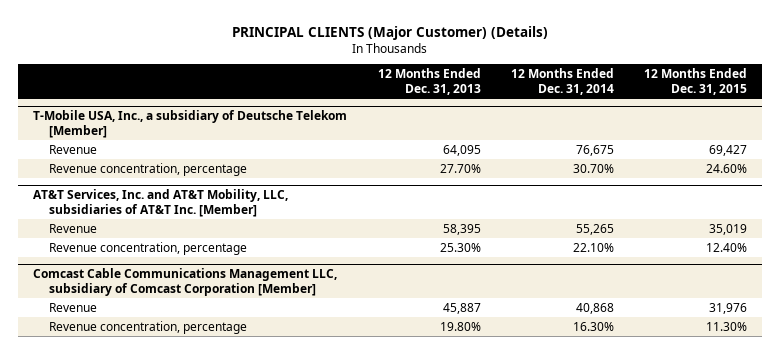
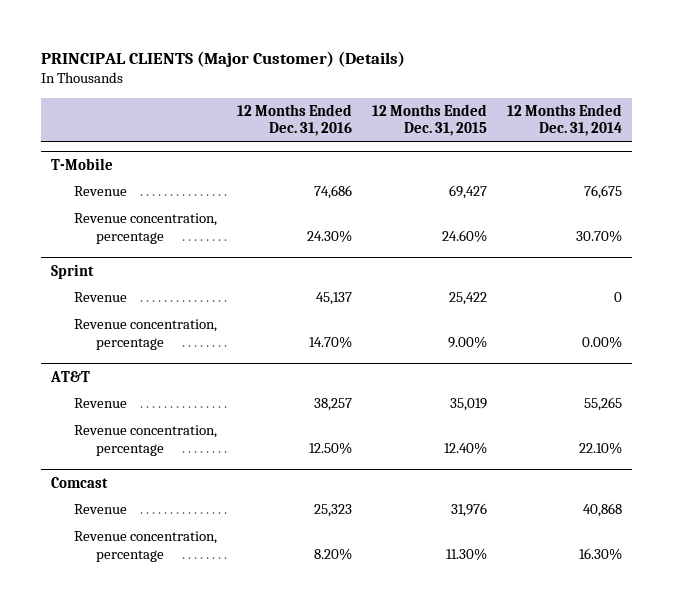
[377,68,481,95] 12 Months Ended Dec. 31, 2013 -> none
none -> [236,103,352,137] 12 Months Ended Dec. 31, 2016
[33,110,348,138] T-Mobile USA, Inc., a subsidiary of Deutsche Telekom [Member] -> [51,158,114,171] T-Mobile
none -> [51,264,95,280] Sprint
none -> [73,292,127,303] Revenue
none -> [73,319,217,350] Revenue concentration, percentage
[33,189,289,217] AT&T Services, Inc. and AT&T Mobility, LLC, subsidiaries of AT&T Inc. [Member] -> [50,371,91,383] AT&T
[33,268,338,296] Comcast Cable Communications Management LLC, subsidiary of Comcast Corporation [Member] -> [51,477,109,489] Comcast

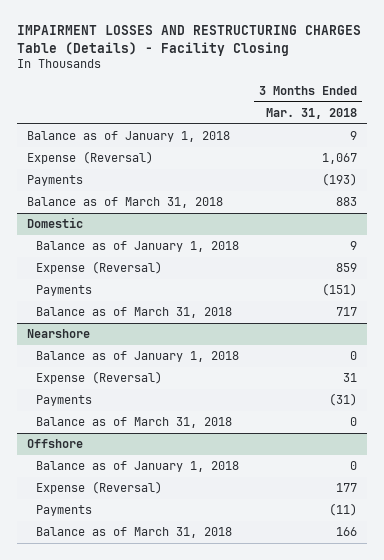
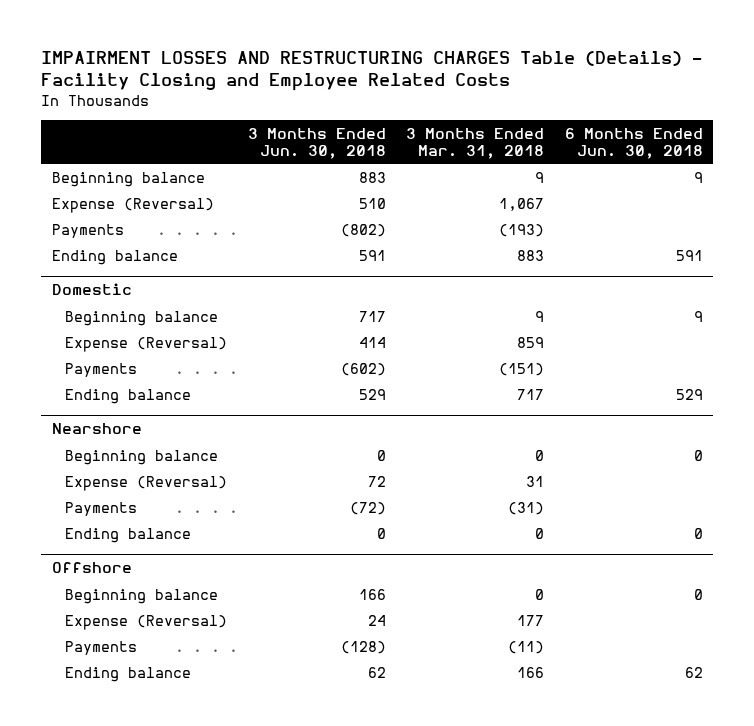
[17,24,362,56] IMPAIRMENT LOSSES AND RESTRUCTURING CHARGES Table (Details) - Facility Closing -> [41,50,703,92] IMPAIRMENT LOSSES AND RESTRUCTURING CHARGES Table (Details) - Facility Closing and Employee Related Costs
none -> [247,127,386,159] 3 Months Ended Jun. 30, 2018
none -> [564,127,703,159] 6 Months Ended Jun. 30, 2018
[27,131,231,143] Balance as of January 1, 2018 -> [51,171,205,187] Beginning balance
[27,197,224,209] Balance as of March 31, 2018 -> [51,249,178,265] Ending balance
[36,241,240,253] Balance as of January 1, 2018 -> [65,310,219,326] Beginning balance
[36,307,233,319] Balance as of March 31, 2018 -> [65,388,192,404] Ending balance
[36,351,240,363] Balance as of January 1, 2018 -> [65,449,219,465] Beginning balance
[36,417,233,429] Balance as of March 31, 2018 -> [65,527,192,543] Ending balance
[36,461,240,473] Balance as of January 1, 2018 -> [65,588,219,604] Beginning balance
[36,527,233,539] Balance as of March 31, 2018 -> [65,666,192,682] Ending balance

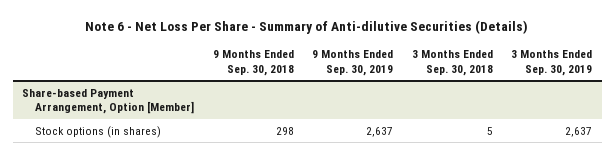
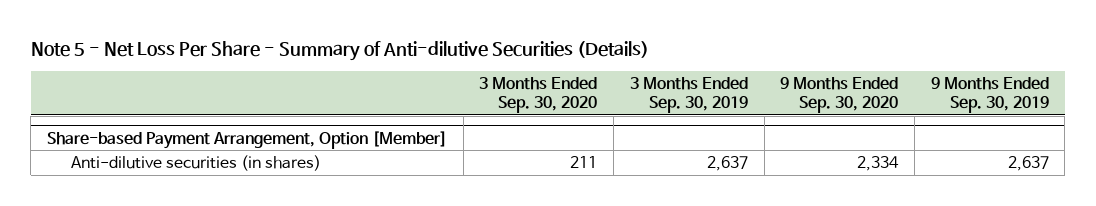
[85,19,529,34] Note 6 - Net Loss Per Share - Summary of Anti-dilutive Securities (Details) -> [30,41,649,62] Note 5 - Net Loss Per Share - Summary of Anti-dilutive Securities (Details)
[212,50,294,76] 9 Months Ended Sep. 30, 2018 -> none
[411,50,493,76] 3 Months Ended Sep. 30, 2018 -> none
none -> [479,77,598,114] 3 Months Ended Sep. 30, 2020
none -> [780,77,899,114] 9 Months Ended Sep. 30, 2020
[35,125,162,138] Stock options (in shares) -> [71,155,322,172] Anti-dilutive securities (in shares)

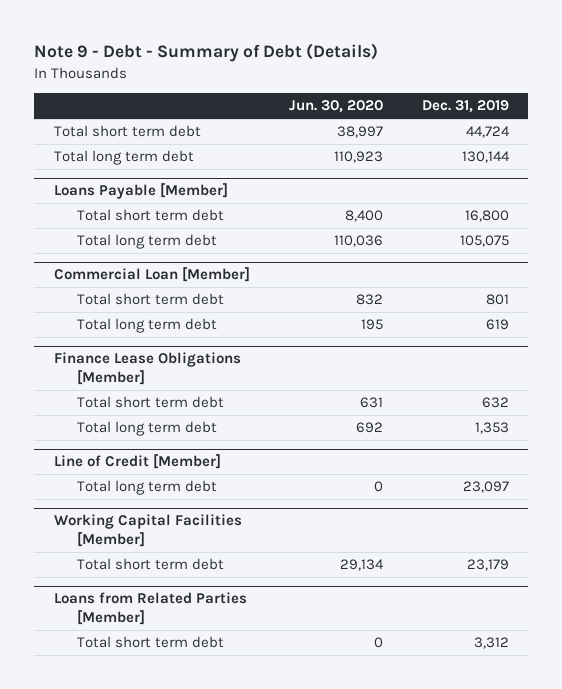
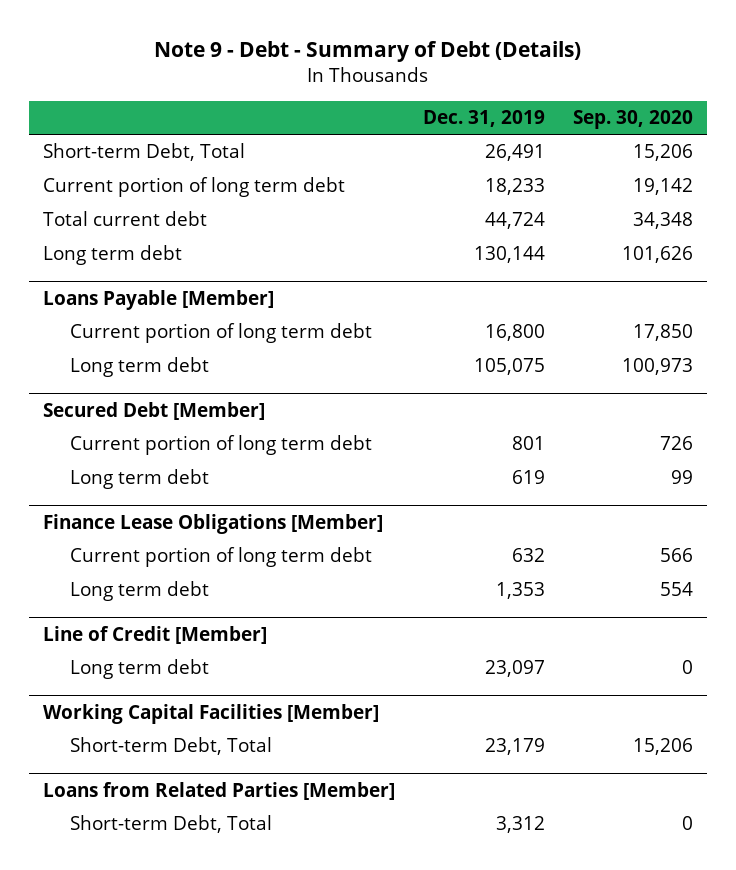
[288,100,383,114] Jun. 30, 2020 -> none
none -> [573,110,694,130] Sep. 30, 2020
none -> [42,143,245,162] Short-term Debt, Total
none -> [42,177,345,198] Current portion of long term debt
[53,125,201,138] Total short term debt -> [42,211,207,227] Total current debt
[53,150,194,166] Total long term debt -> [42,245,182,266] Long term debt
[53,267,250,283] Commercial Loan [Member] -> none
[77,293,225,306] Total short term debt -> none
[77,209,225,222] Total short term debt -> [69,323,372,344] Current portion of long term debt
[77,234,218,250] Total long term debt -> [69,357,209,378] Long term debt
none -> [42,402,265,421] Secured Debt [Member]
none -> [69,435,372,456] Current portion of long term debt
[77,318,218,334] Total long term debt -> [69,469,209,490] Long term debt
[77,396,225,409] Total short term debt -> [69,547,372,568] Current portion of long term debt
[77,421,218,437] Total long term debt -> [69,581,209,602] Long term debt
[77,480,218,496] Total long term debt -> [69,659,209,680] Long term debt
[77,558,225,571] Total short term debt -> [69,737,272,756] Short-term Debt, Total
[77,636,225,649] Total short term debt -> [69,815,272,834] Short-term Debt, Total

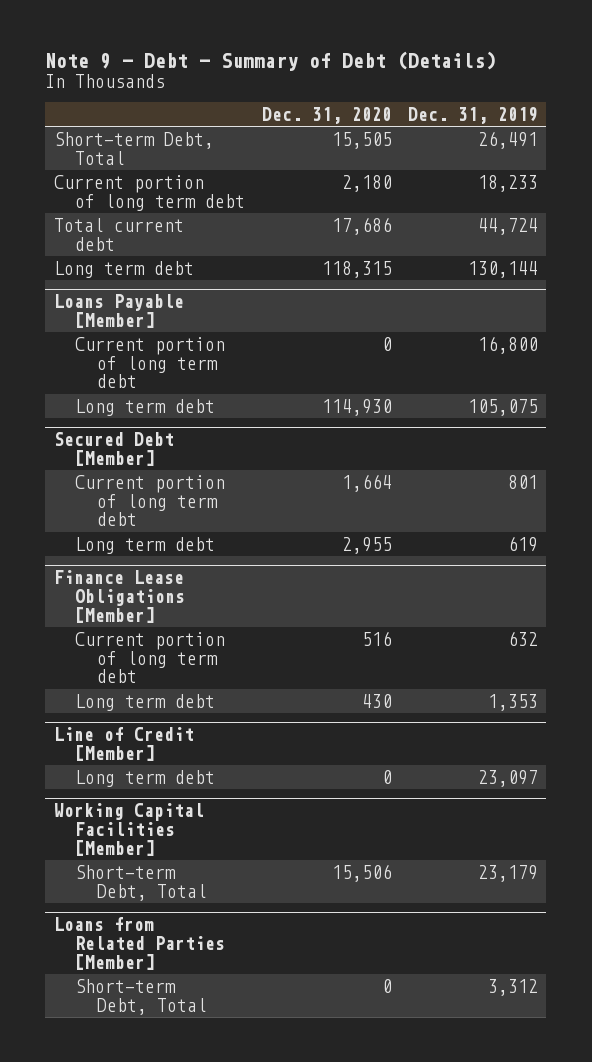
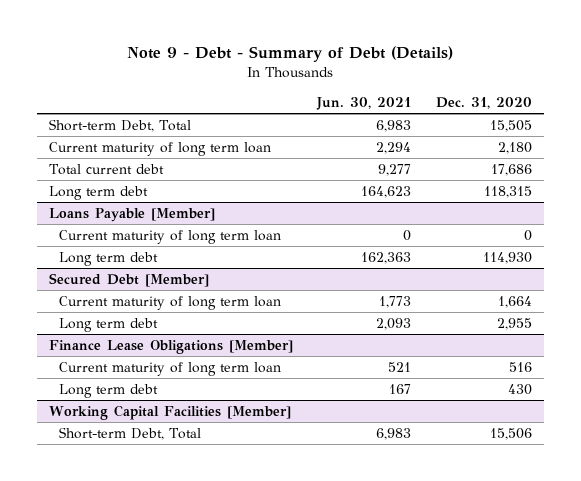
[408,106,539,124] Dec. 31, 2019 -> none
none -> [316,96,412,110] Jun. 30, 2021
[53,174,246,211] Current portion of long term debt -> [48,141,271,156] Current maturity of long term loan
[75,336,226,389] Current portion of long term debt -> [58,229,281,244] Current maturity of long term loan
[75,474,226,527] Current portion of long term debt -> [58,295,281,310] Current maturity of long term loan
[75,631,226,684] Current portion of long term debt -> [58,361,281,376] Current maturity of long term loan
[53,727,194,761] Line of Credit [Member] -> none
[75,769,216,787] Long term debt -> none
[53,917,226,970] Loans from Related Parties [Member] -> none
[75,978,208,1015] Short-term Debt, Total -> none

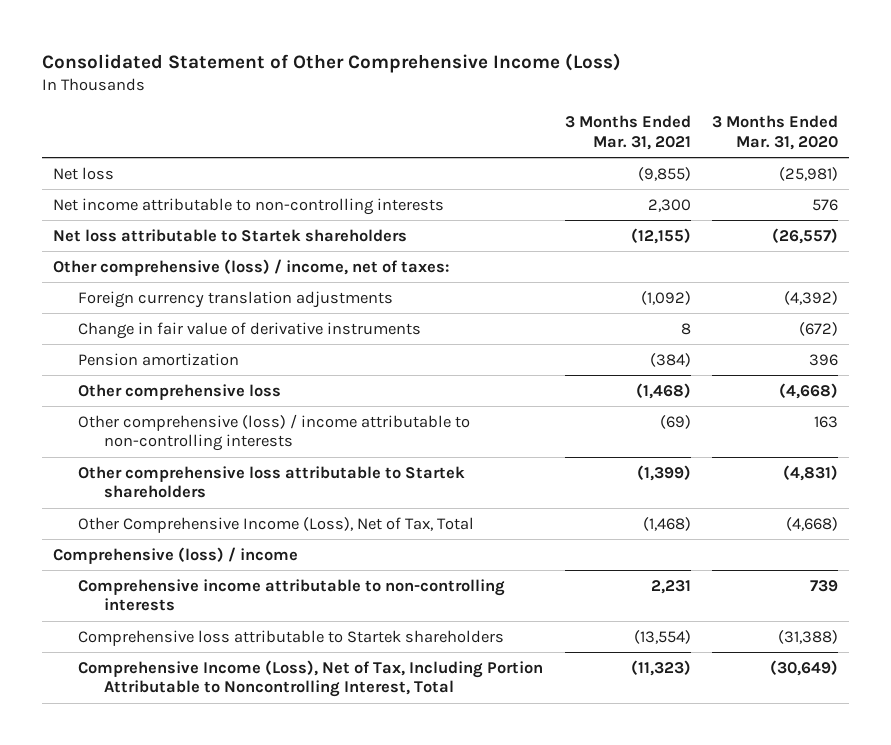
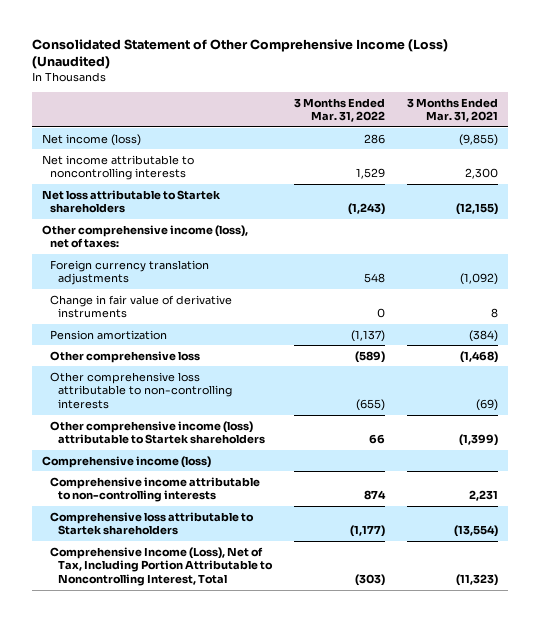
[42,52,622,73] Consolidated Statement of Other Comprehensive Income (Loss) -> [31,38,448,69] Consolidated Statement of Other Comprehensive Income (Loss) (Unaudited)
[711,115,838,150] 3 Months Ended Mar. 31, 2020 -> none
none -> [293,97,385,123] 3 Months Ended Mar. 31, 2022
[52,166,114,180] Net loss -> [42,133,142,146] Net income (loss)
[52,197,444,215] Net income attributable to non-controlling interests -> [42,154,195,181] Net income attributable to noncontrolling interests
[52,258,449,276] Other comprehensive (loss) / income, net of taxes: -> [42,224,249,249] Other comprehensive income (loss), net of taxes:
[78,516,475,533] Other Comprehensive Income (Loss), Net of Tax, Total -> none
[78,413,471,452] Other comprehensive (loss) / income attributable to non-controlling interests -> [50,371,233,409] Other comprehensive loss attributable to non-controlling interests
[78,465,466,499] Other comprehensive loss attributable to Startek shareholders -> [50,420,266,445] Other comprehensive income (loss) attributable to Startek shareholders
[52,546,298,564] Comprehensive (loss) / income -> [42,455,212,468] Comprehensive income (loss)

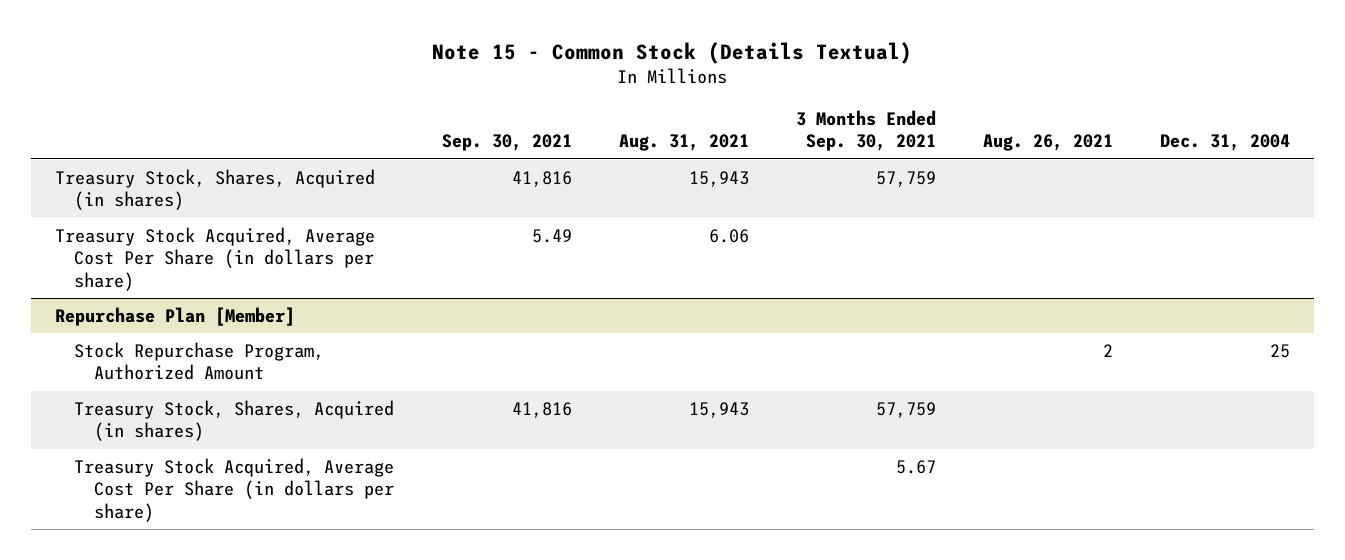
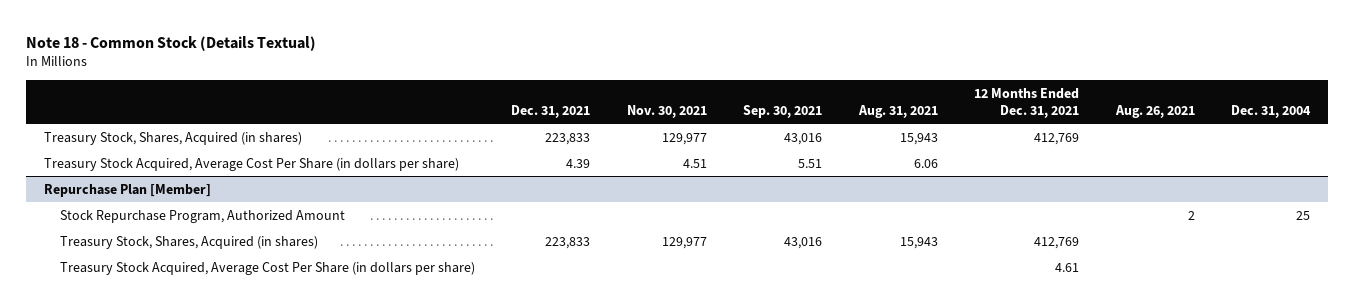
[432,41,913,64] Note 15 - Common Stock (Details Textual) -> [26,35,317,51] Note 18 - Common Stock (Details Textual)
[795,109,936,152] 3 Months Ended Sep. 30, 2021 -> none
none -> [511,104,591,118] Dec. 31, 2021
none -> [626,104,707,118] Nov. 30, 2021
none -> [974,87,1080,118] 12 Months Ended Dec. 31, 2021
[511,170,572,187] 41,816 -> [784,132,823,145] 43,016
[531,228,572,243] 5.49 -> [798,158,823,168] 5.51
[511,401,572,418] 41,816 -> [784,236,823,249] 43,016

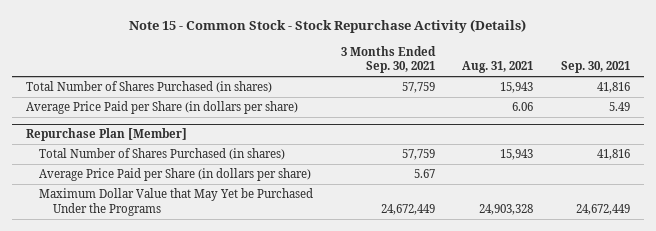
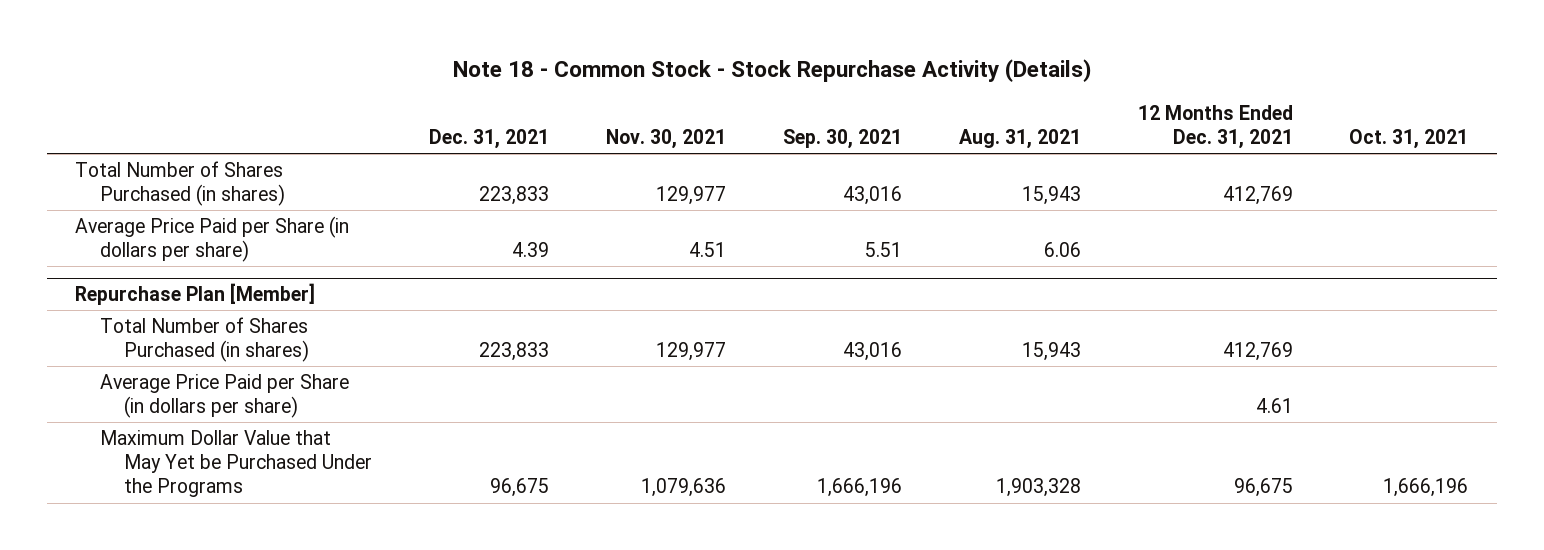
[129,19,527,34] Note 15 - Common Stock - Stock Repurchase Activity (Details) -> [452,59,1091,83] Note 18 - Common Stock - Stock Repurchase Activity (Details)
[340,45,436,74] 3 Months Ended Sep. 30, 2021 -> none
none -> [429,129,550,150] Dec. 31, 2021
none -> [605,129,726,150] Nov. 30, 2021
none -> [1137,105,1293,150] 12 Months Ended Dec. 31, 2021
none -> [1349,129,1469,150] Oct. 31, 2021
[596,82,630,94] 41,816 -> [842,186,902,206] 43,016
[608,102,630,112] 5.49 -> [864,242,902,258] 5.51
[596,149,630,161] 41,816 -> [842,342,902,362] 43,016
[479,203,534,215] 24,903,328 -> [995,478,1081,498] 1,903,328
[575,203,630,215] 24,672,449 -> [816,478,902,498] 1,666,196

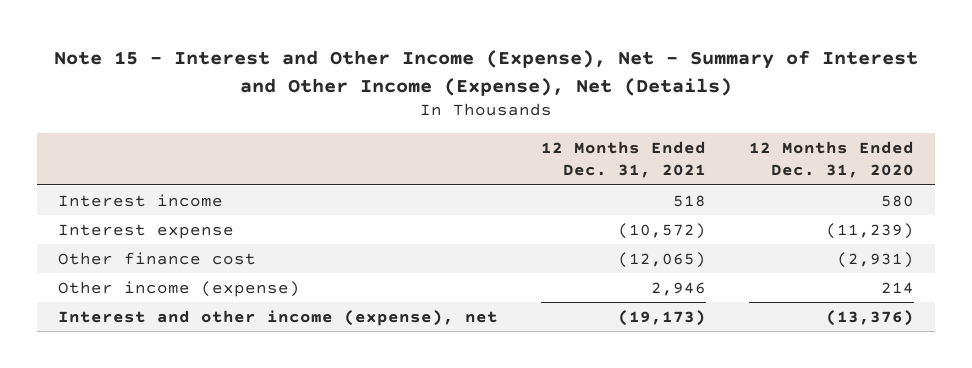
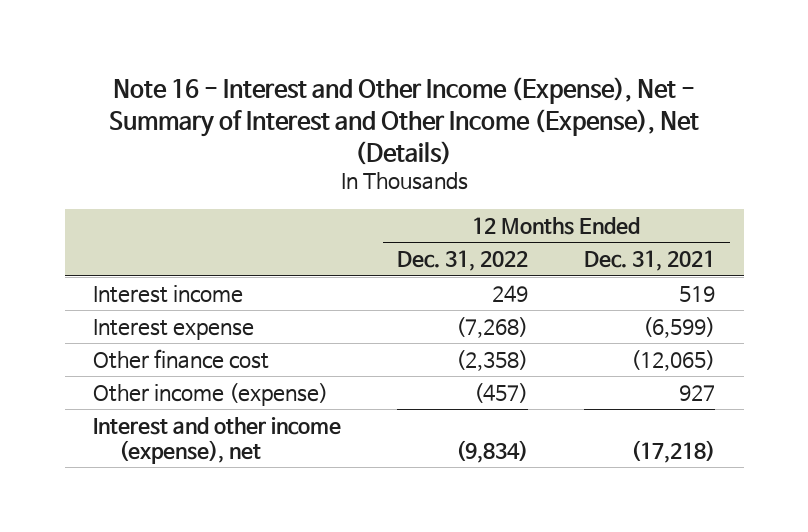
[53,50,918,96] Note 15 - Interest and Other Income (Expense), Net - Summary of Interest and Other Income (Expense), Net (Details) -> [109,76,700,165] Note 16 - Interest and Other Income (Expense), Net - Summary of Interest and Other Income (Expense), Net (Details)
[748,140,914,179] 12 Months Ended Dec. 31, 2020 -> none
none -> [397,250,529,272] Dec. 31, 2022
[672,194,706,207] 518 -> [679,286,716,303] 519
[617,222,706,239] (10,572) -> [643,317,716,339] (6,599)
[650,281,706,296] 2,946 -> [679,385,716,402] 927
[617,309,706,326] (19,173) -> [631,439,716,463] (17,218)

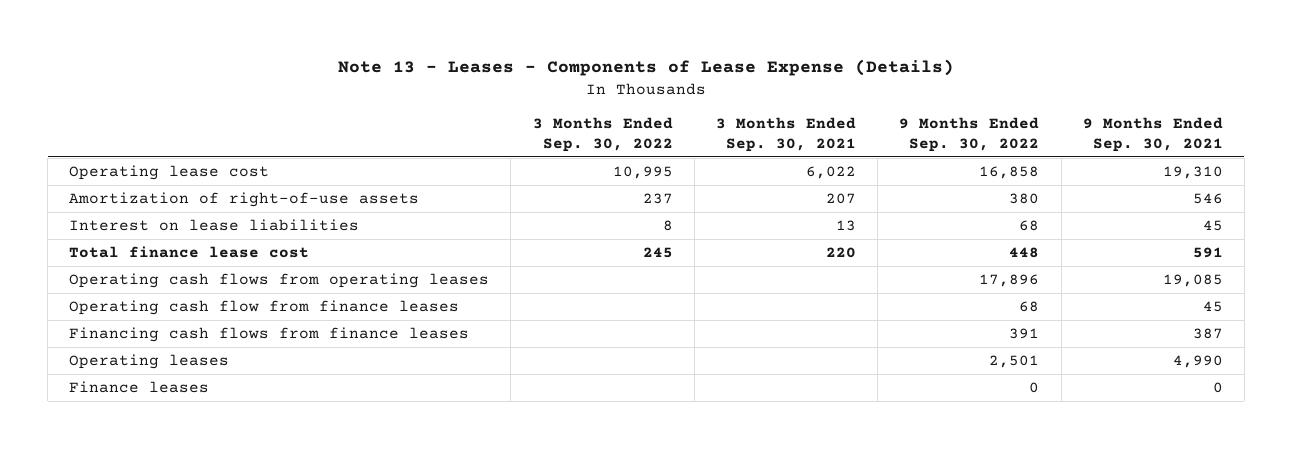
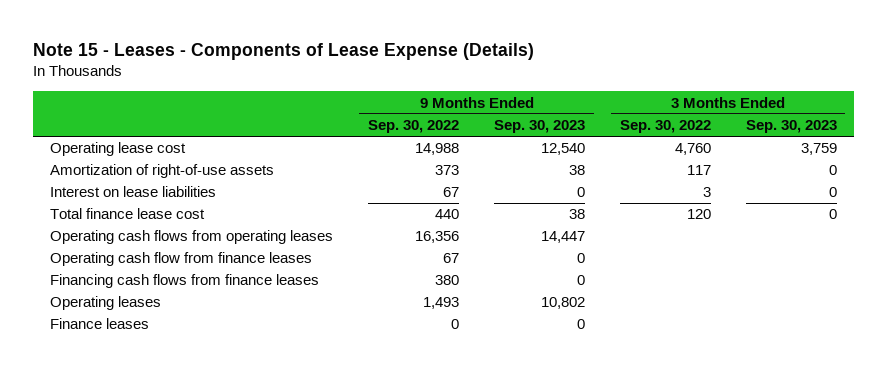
[337,59,954,77] Note 13 - Leases - Components of Lease Expense (Details) -> [32,43,534,61] Note 15 - Leases - Components of Lease Expense (Details)
[715,116,856,152] 3 Months Ended Sep. 30, 2021 -> none
[1082,116,1223,152] 9 Months Ended Sep. 30, 2021 -> none
none -> [493,120,585,134] Sep. 30, 2023
none -> [745,120,837,134] Sep. 30, 2023
[612,166,673,180] 10,995 -> [674,143,711,156] 4,760
[979,166,1040,180] 16,858 -> [415,143,460,156] 14,988
[642,193,673,205] 237 -> [686,165,711,176] 117
[1009,193,1040,205] 380 -> [435,165,460,176] 373
[662,220,673,232] 8 -> [702,187,711,198] 3
[1019,220,1040,232] 68 -> [443,187,460,198] 67
[642,247,673,259] 245 -> [686,209,711,220] 120
[1009,247,1040,259] 448 -> [435,209,460,220] 440
[979,274,1040,288] 17,896 -> [415,231,460,244] 16,356
[1019,301,1040,313] 68 -> [443,253,460,264] 67
[1009,328,1040,340] 391 -> [435,275,460,286] 380
[989,355,1040,369] 2,501 -> [423,297,460,310] 1,493

